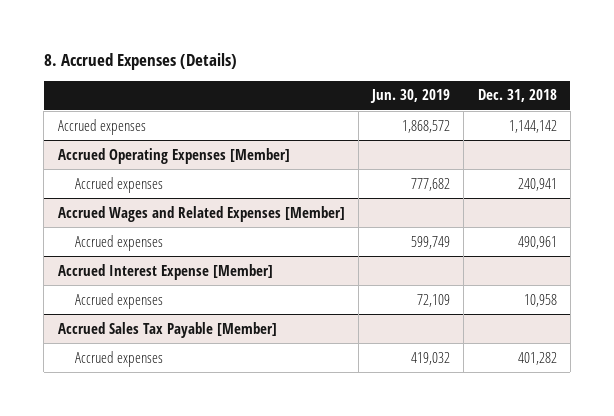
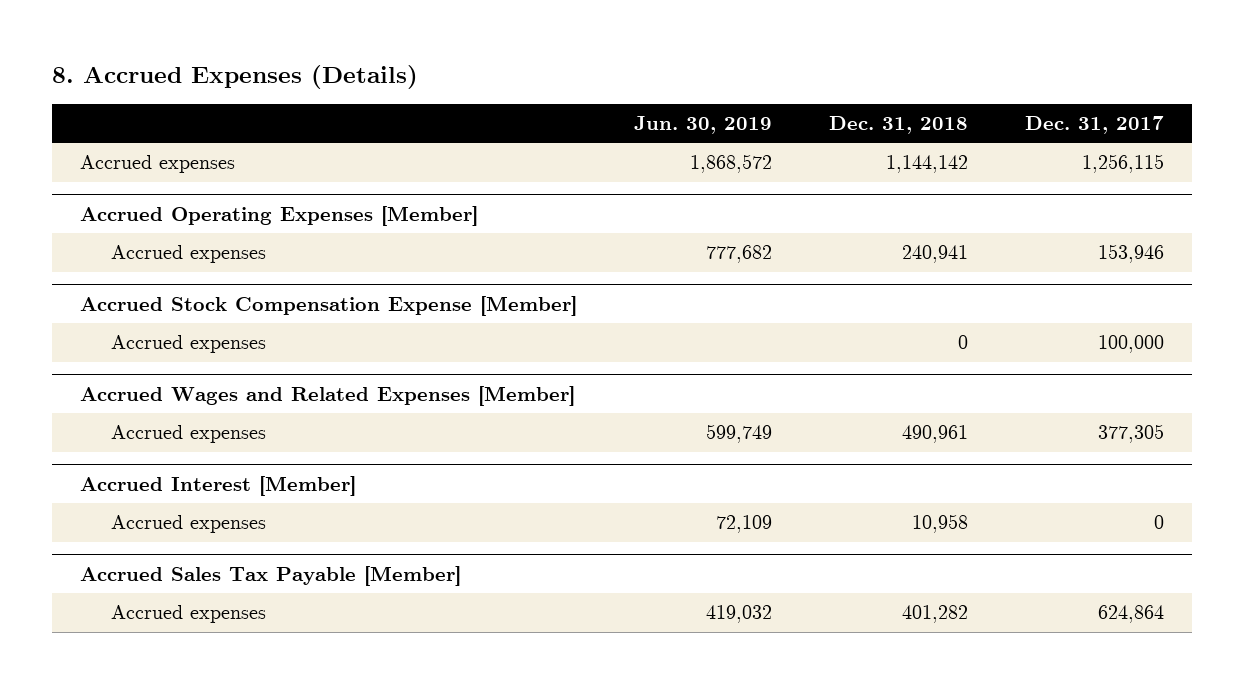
none -> [1024,115,1164,134] Dec. 31, 2017
none -> [80,295,578,316] Accrued Stock Compensation Expense [Member]
none -> [110,335,266,354] Accrued expenses
[57,263,273,280] Accrued Interest Expense [Member] -> [80,475,357,496] Accrued Interest [Member]

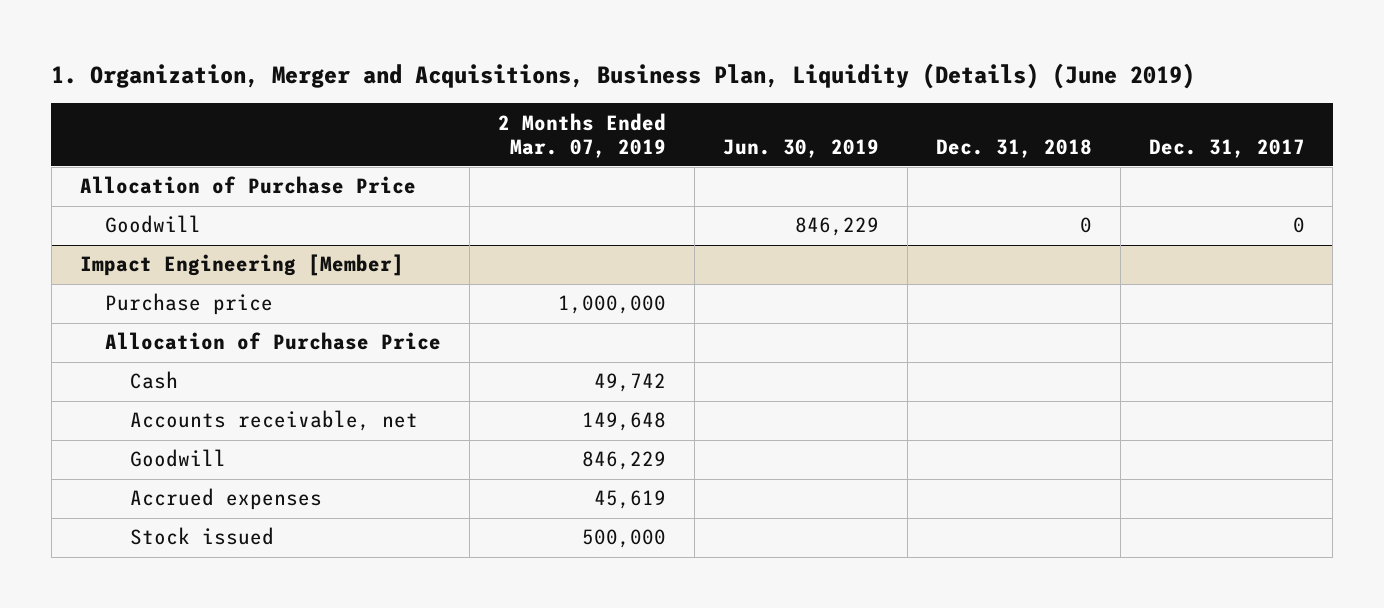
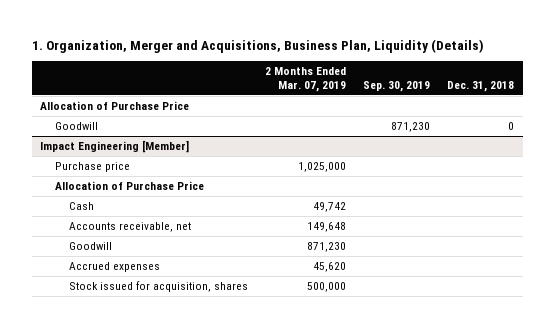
[51,62,1196,89] 1. Organization, Merger and Acquisitions, Business Plan, Liquidity (Details) (June 2019) -> [31,38,484,53] 1. Organization, Merger and Acquisitions, Business Plan, Liquidity (Details)
[722,138,879,158] Jun. 30, 2019 -> none
[1148,138,1305,158] Dec. 31, 2017 -> none
none -> [363,81,431,93] Sep. 30, 2019
[557,295,666,315] 1,000,000 -> [298,161,347,172] 1,025,000
[581,451,666,471] 846,229 -> [307,241,347,252] 871,230
[593,490,666,510] 45,619 -> [313,261,347,272] 45,620
[130,527,275,546] Stock issued -> [68,280,248,292] Stock issued for acquisition, shares

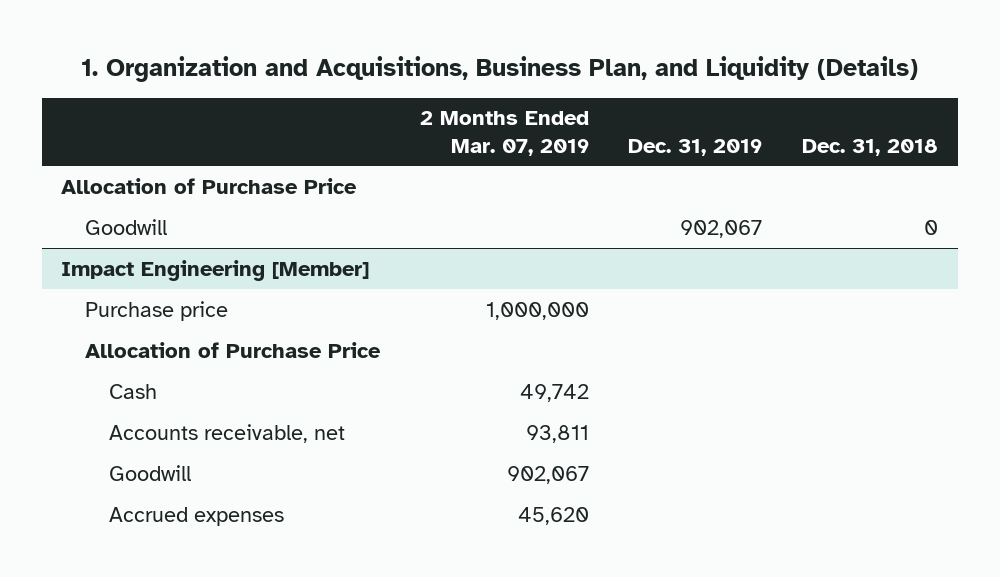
[31,38,484,53] 1. Organization, Merger and Acquisitions, Business Plan, Liquidity (Details) -> [80,55,918,82] 1. Organization and Acquisitions, Business Plan, and Liquidity (Details)
[363,81,431,93] Sep. 30, 2019 -> none
none -> [628,138,763,156] Dec. 31, 2019
[298,161,347,172] 1,025,000 -> [485,301,589,320] 1,000,000
[307,221,347,232] 149,648 -> [525,424,589,443] 93,811
[307,241,347,252] 871,230 -> [506,465,589,484] 902,067
[68,280,248,292] Stock issued for acquisition, shares -> none

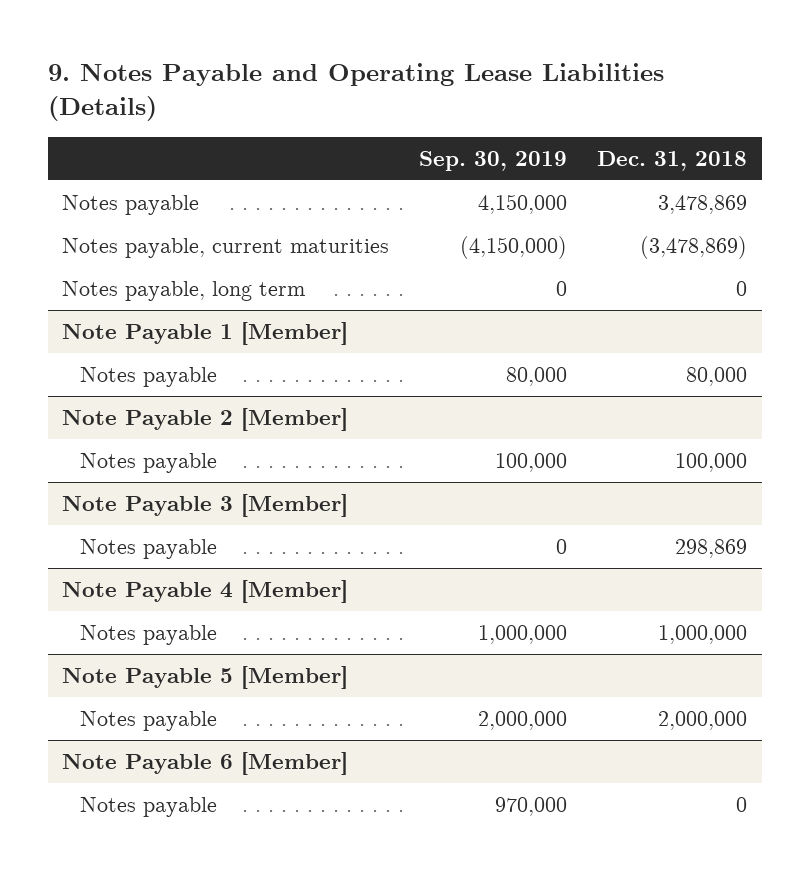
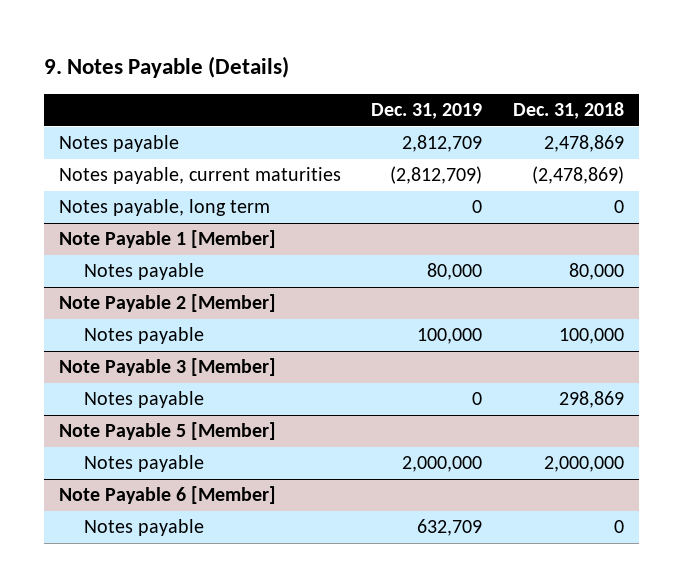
[47,63,664,121] 9. Notes Payable and Operating Lease Liabilities (Details) -> [43,56,289,79] 9. Notes Payable (Details)
[419,150,568,171] Sep. 30, 2019 -> none
none -> [371,103,483,120] Dec. 31, 2019
[658,194,748,214] 3,478,869 -> [544,135,625,153] 2,478,869
[640,235,748,259] (3,478,869) -> [532,166,625,185] (2,478,869)
[62,579,349,603] Note Payable 4 [Member] -> none
[79,624,217,645] Notes payable -> none

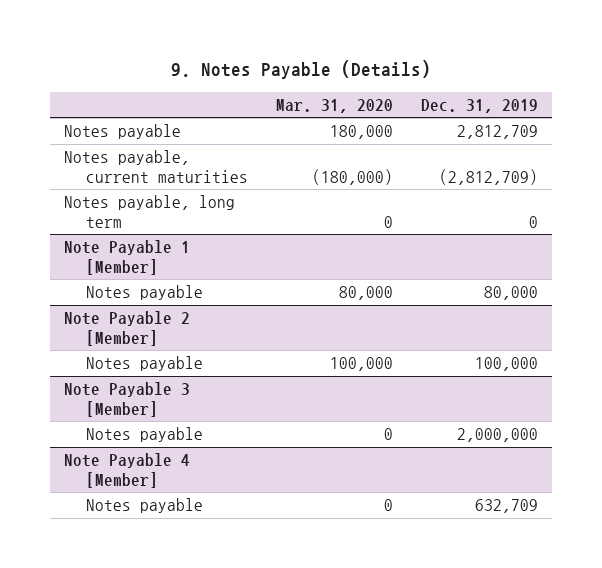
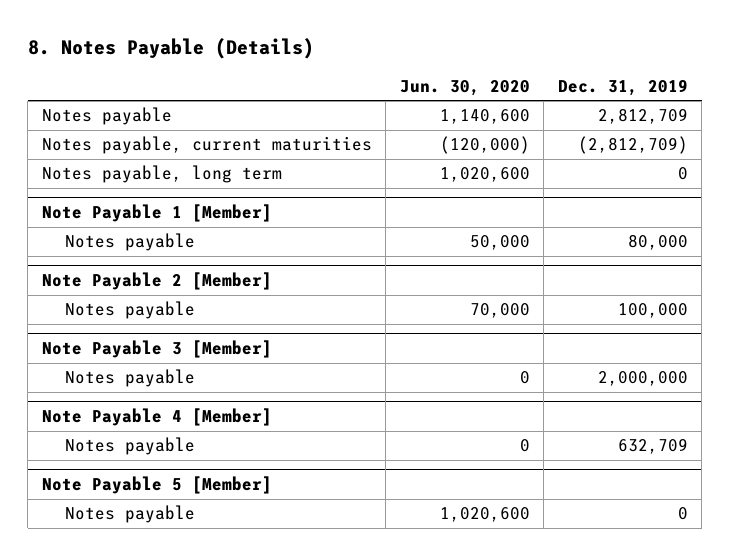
[171,60,432,80] 9. Notes Payable (Details) -> [27,38,314,60] 8. Notes Payable (Details)
[276,98,394,113] Mar. 31, 2020 -> none
none -> [399,79,530,96] Jun. 30, 2020
none -> [41,476,272,495] Note Payable 5 [Member]
none -> [65,505,196,524] Notes payable

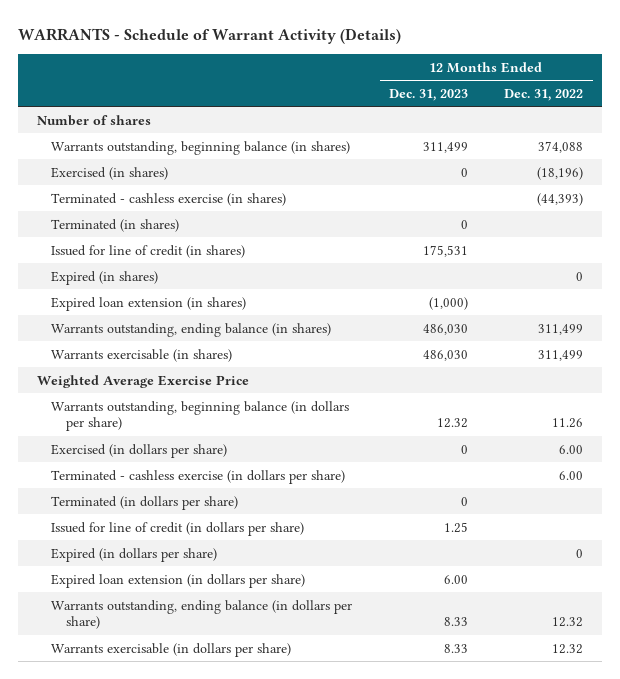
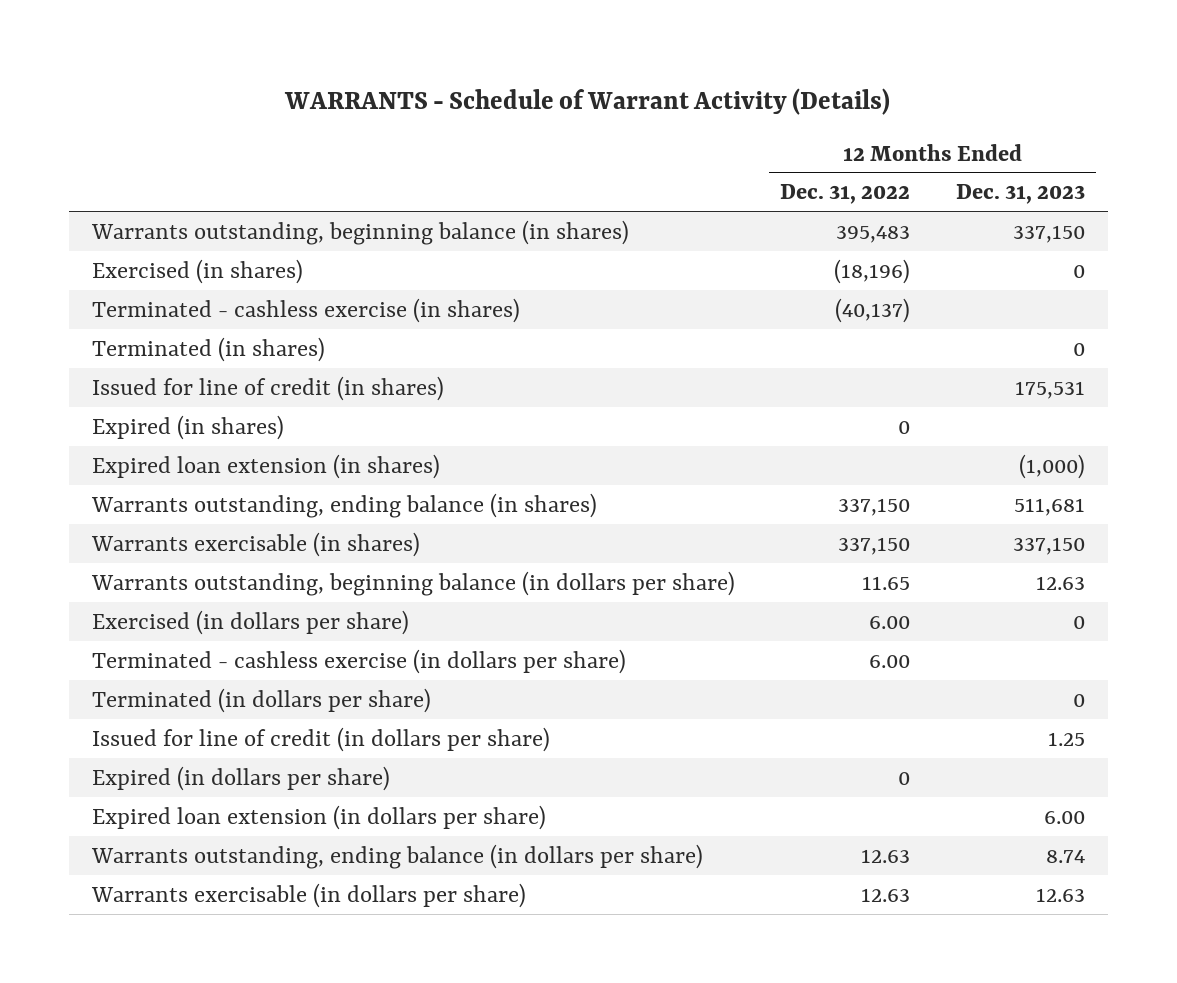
[36,114,151,126] Number of shares -> none
[422,141,468,153] 311,499 -> [1012,224,1085,243] 337,150
[538,140,584,153] 374,088 -> [836,225,911,243] 395,483
[537,192,584,206] (44,393) -> [835,297,911,323] (40,137)
[36,374,249,388] Weighted Average Exercise Price -> none
[422,323,468,335] 486,030 -> [1013,497,1085,516] 511,681
[538,323,584,335] 311,499 -> [838,497,911,516] 337,150
[422,349,468,361] 486,030 -> [1012,536,1085,555] 337,150
[538,349,584,361] 311,499 -> [838,536,911,555] 337,150
[436,418,468,429] 12.32 -> [1035,575,1085,590] 12.63
[552,418,584,429] 11.26 -> [862,575,911,590] 11.65
[443,617,468,627] 8.33 -> [1045,849,1085,863] 8.74
[552,617,584,628] 12.32 -> [861,848,911,863] 12.63
[443,643,468,653] 8.33 -> [1035,887,1085,902] 12.63
[552,643,584,654] 12.32 -> [861,887,911,902] 12.63

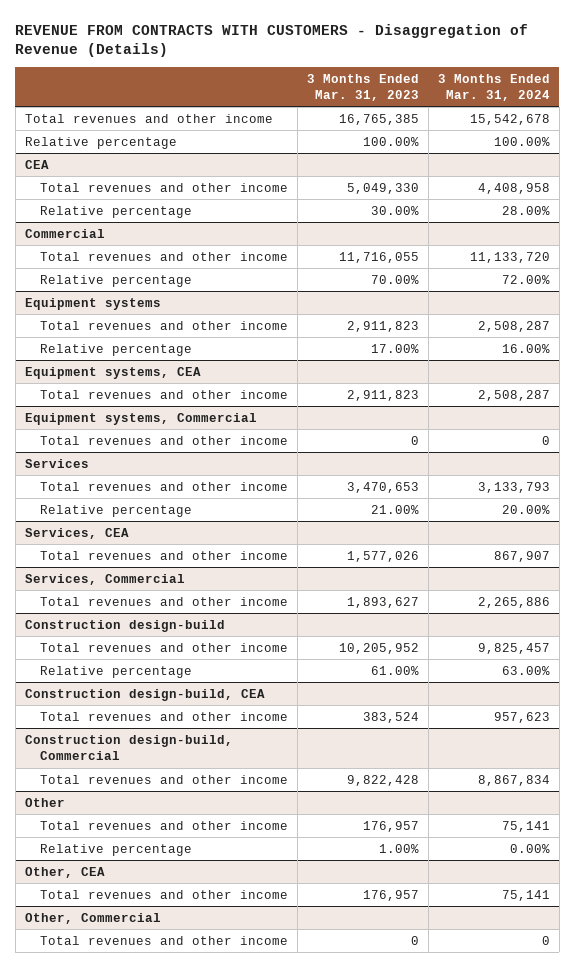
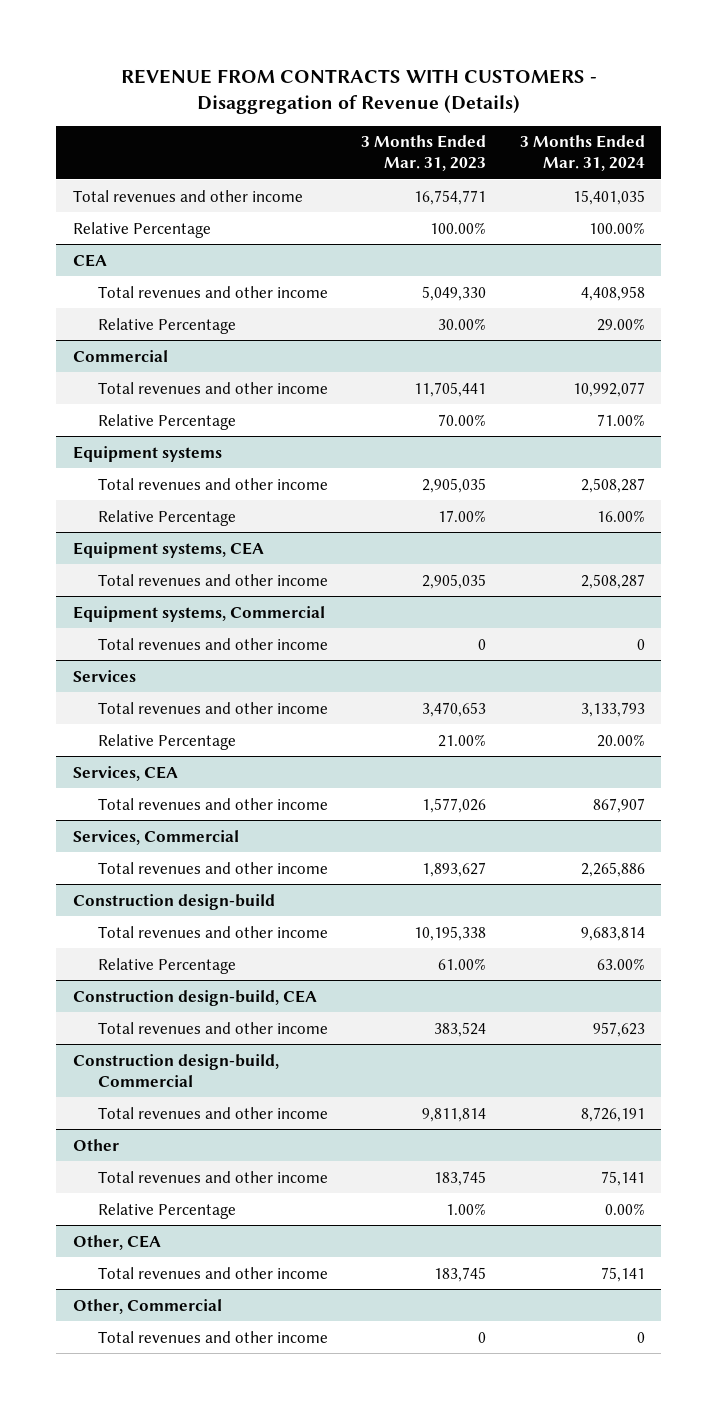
[338,113,419,125] 16,765,385 -> [414,189,487,205] 16,754,771
[469,113,550,125] 15,542,678 -> [572,189,645,205] 15,401,035
[24,136,177,149] Relative percentage -> [72,221,211,238] Relative Percentage
[39,205,192,218] Relative percentage -> [98,317,237,334] Relative Percentage
[501,205,550,215] 28.00% -> [596,317,645,331] 29.00%
[338,251,419,263] 11,716,055 -> [414,381,487,397] 11,705,441
[469,251,550,263] 11,133,720 -> [572,381,645,397] 10,992,077
[39,274,192,287] Relative percentage -> [98,413,237,430] Relative Percentage
[501,274,550,284] 72.00% -> [596,413,645,426] 71.00%
[346,320,419,332] 2,911,823 -> [422,477,487,493] 2,905,035
[39,343,192,356] Relative percentage -> [98,509,237,526] Relative Percentage
[346,389,419,401] 2,911,823 -> [422,573,487,589] 2,905,035
[39,504,192,517] Relative percentage -> [98,733,237,750] Relative Percentage
[338,642,419,654] 10,205,952 -> [414,925,487,941] 10,195,338
[477,642,550,654] 9,825,457 -> [580,926,645,941] 9,683,814
[39,665,192,678] Relative percentage -> [98,957,237,974] Relative Percentage
[346,774,419,786] 9,822,428 -> [422,1107,487,1122] 9,811,814
[477,774,550,786] 8,867,834 -> [580,1106,645,1122] 8,726,191
[362,820,419,832] 176,957 -> [434,1170,487,1186] 183,745
[39,843,192,856] Relative percentage -> [98,1202,237,1219] Relative Percentage
[362,889,419,901] 176,957 -> [434,1266,487,1282] 183,745

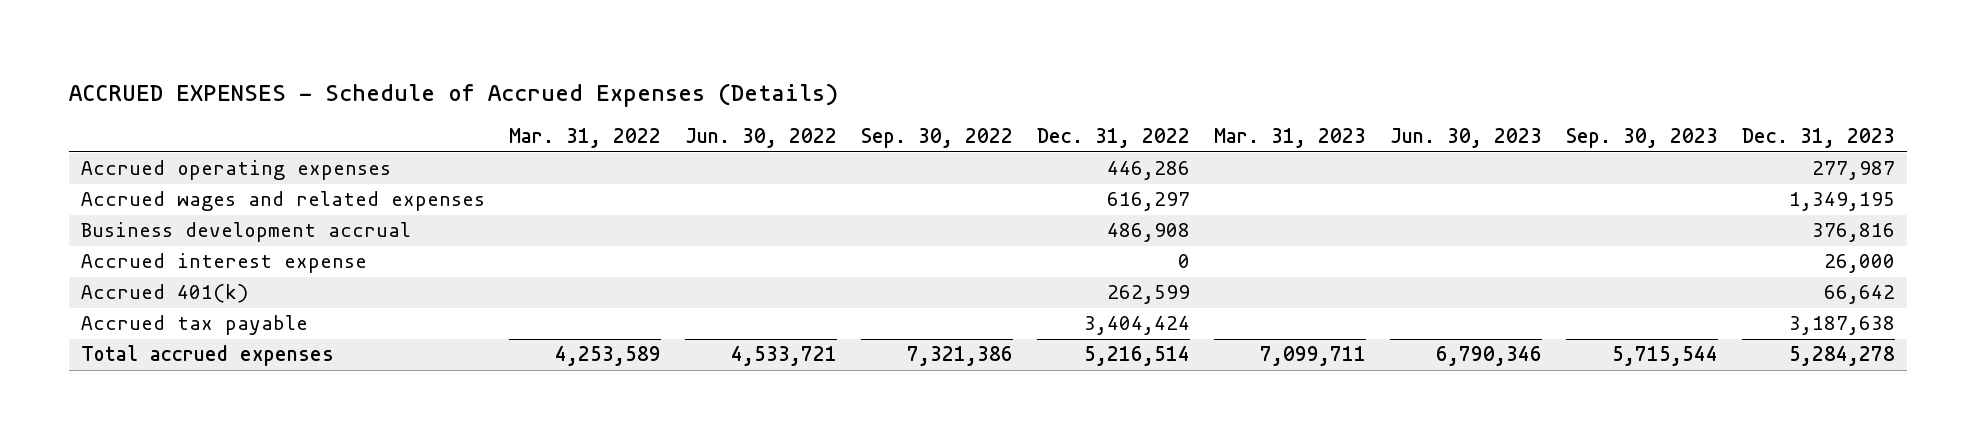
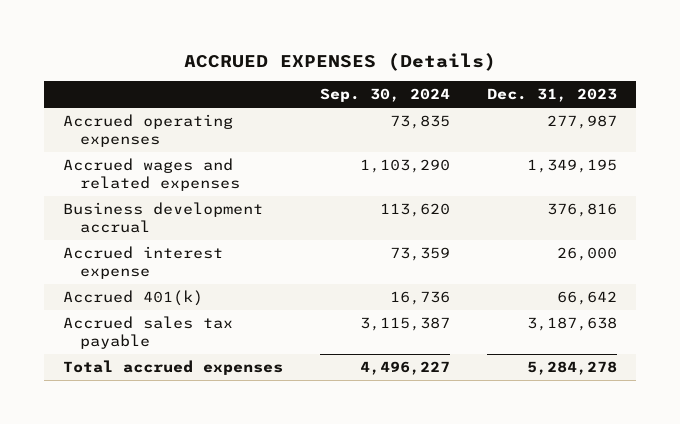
[69,82,839,107] ACCRUED EXPENSES - Schedule of Accrued Expenses (Details) -> [184,52,497,71] ACCRUED EXPENSES (Details)
[509,128,662,149] Mar. 31, 2022 -> none
[685,128,838,149] Jun. 30, 2022 -> none
[861,128,1014,149] Sep. 30, 2022 -> none
[1037,128,1191,149] Dec. 31, 2022 -> none
[1214,128,1367,149] Mar. 31, 2023 -> none
[1390,128,1543,149] Jun. 30, 2023 -> none
[1566,128,1719,149] Sep. 30, 2023 -> none
none -> [320,88,451,103] Sep. 30, 2024
[81,315,309,336] Accrued tax payable -> [62,316,233,350] Accrued sales tax payable

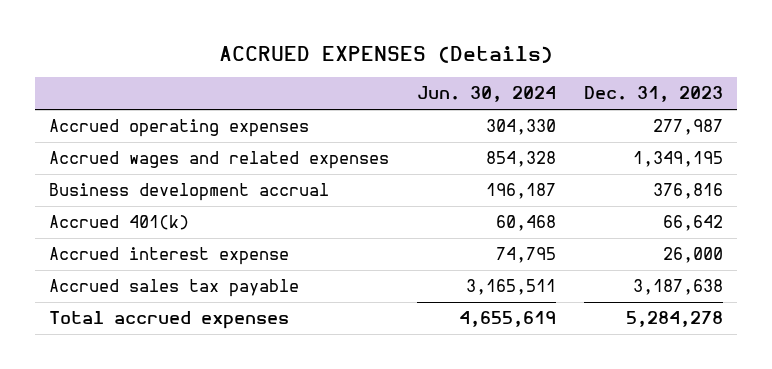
[320,88,451,103] Sep. 30, 2024 -> none
none -> [417,86,557,103] Jun. 30, 2024
[62,246,223,280] Accrued interest expense -> [49,247,290,266] Accrued interest expense

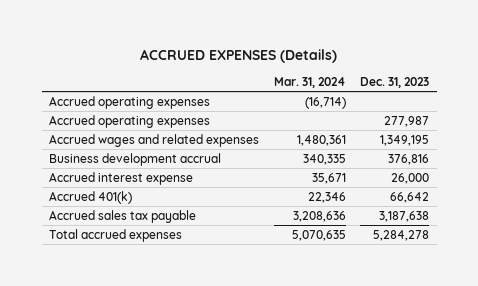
[417,86,557,103] Jun. 30, 2024 -> none
none -> [273,77,346,89] Mar. 31, 2024
none -> [48,95,210,109] Accrued operating expenses
[49,215,190,231] Accrued 401(k) -> [48,190,132,204] Accrued 401(k)

